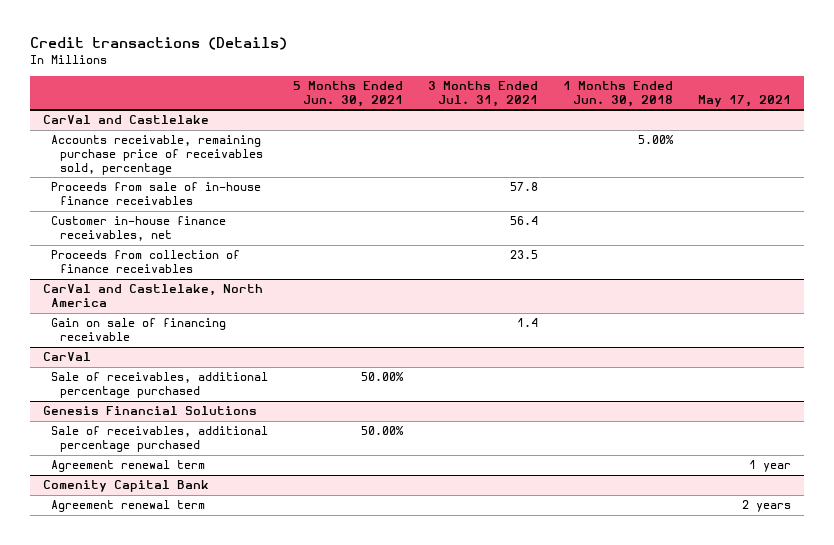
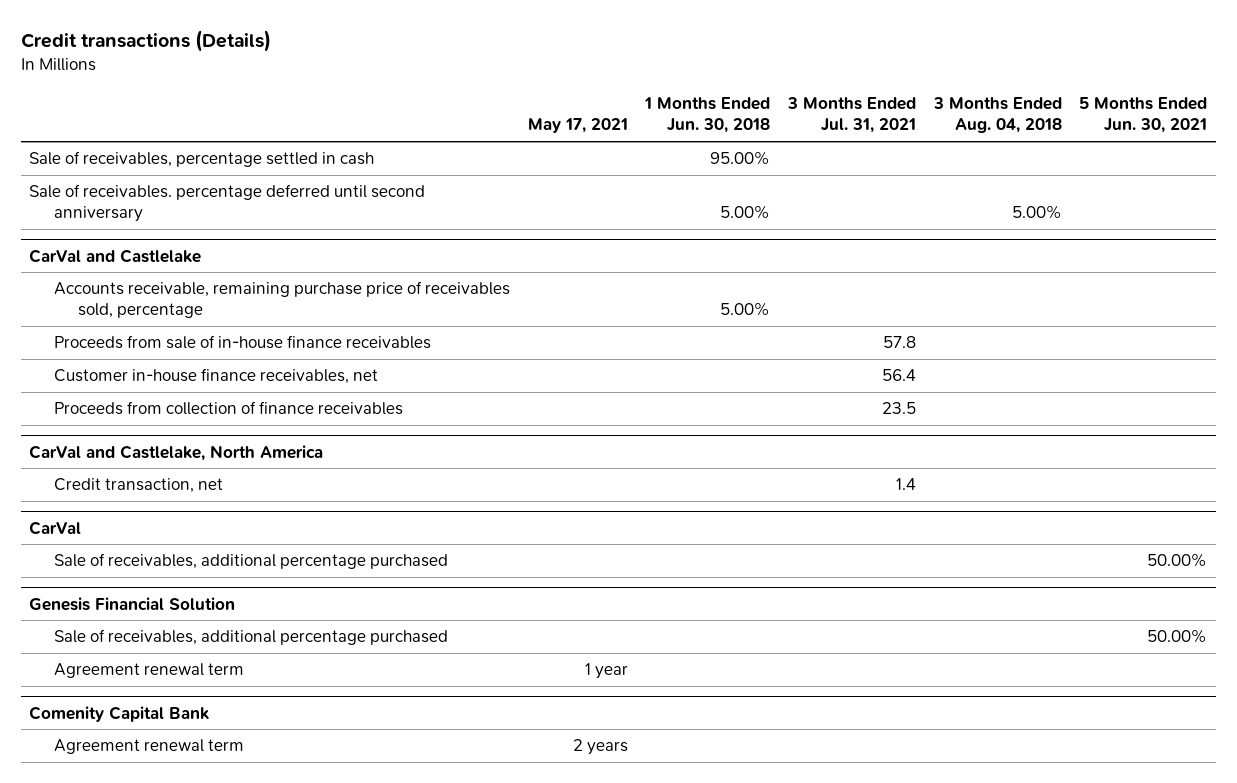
none -> [932,97,1062,134] 3 Months Ended Aug. 04, 2018
none -> [29,151,375,168] Sale of receivables, percentage settled in cash
none -> [29,184,426,223] Sale of receivables. percentage deferred until second anniversary
[51,318,227,342] Gain on sale of financing receivable -> [53,478,223,494] Credit transaction, net
[42,406,257,416] Genesis Financial Solutions -> [29,596,236,611] Genesis Financial Solution

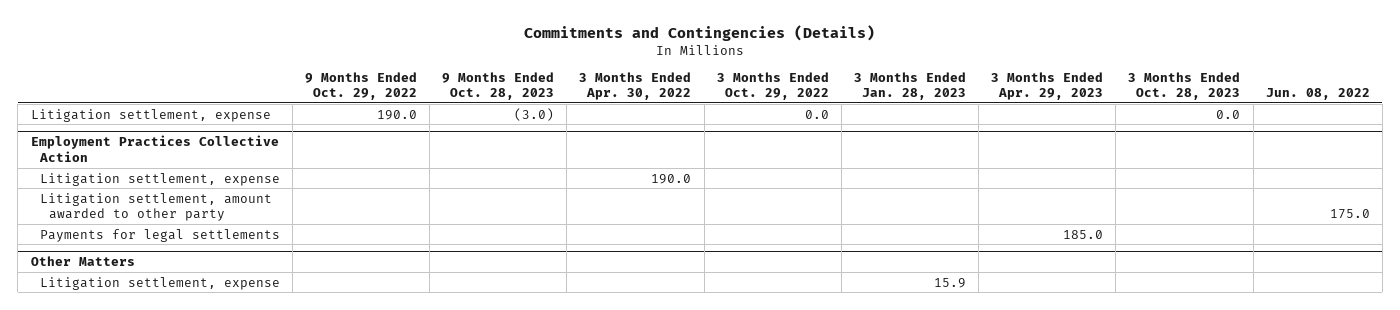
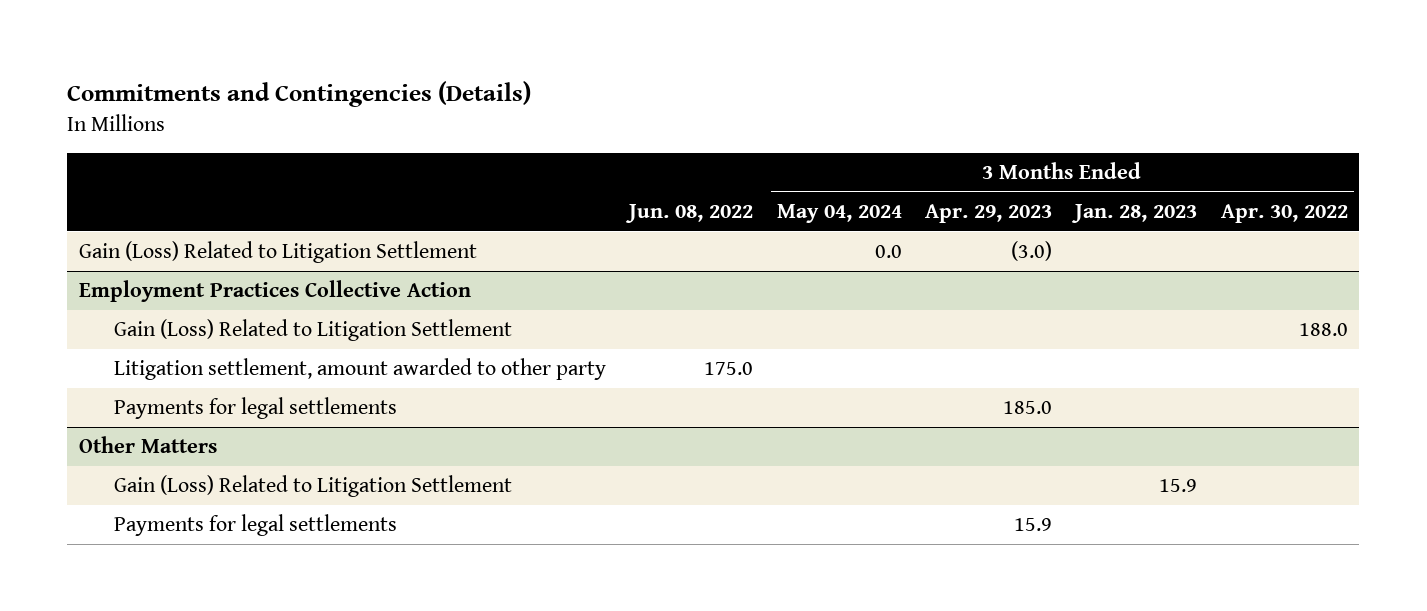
[304,71,417,101] 9 Months Ended Oct. 29, 2022 -> none
[442,71,555,101] 9 Months Ended Oct. 28, 2023 -> none
[716,71,829,101] 3 Months Ended Oct. 29, 2022 -> none
[1128,71,1241,101] 3 Months Ended Oct. 28, 2023 -> none
none -> [776,204,902,224] May 04, 2024
[30,108,271,122] Litigation settlement, expense -> none
none -> [78,241,477,264] Gain (Loss) Related to Litigation Settlement
[39,172,280,186] Litigation settlement, expense -> none
none -> [113,319,512,342] Gain (Loss) Related to Litigation Settlement
[39,276,280,290] Litigation settlement, expense -> [113,475,512,498] Gain (Loss) Related to Litigation Settlement
none -> [113,514,397,537] Payments for legal settlements

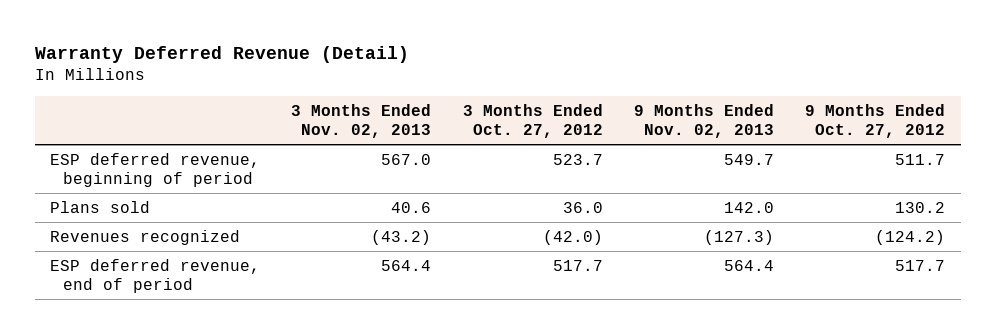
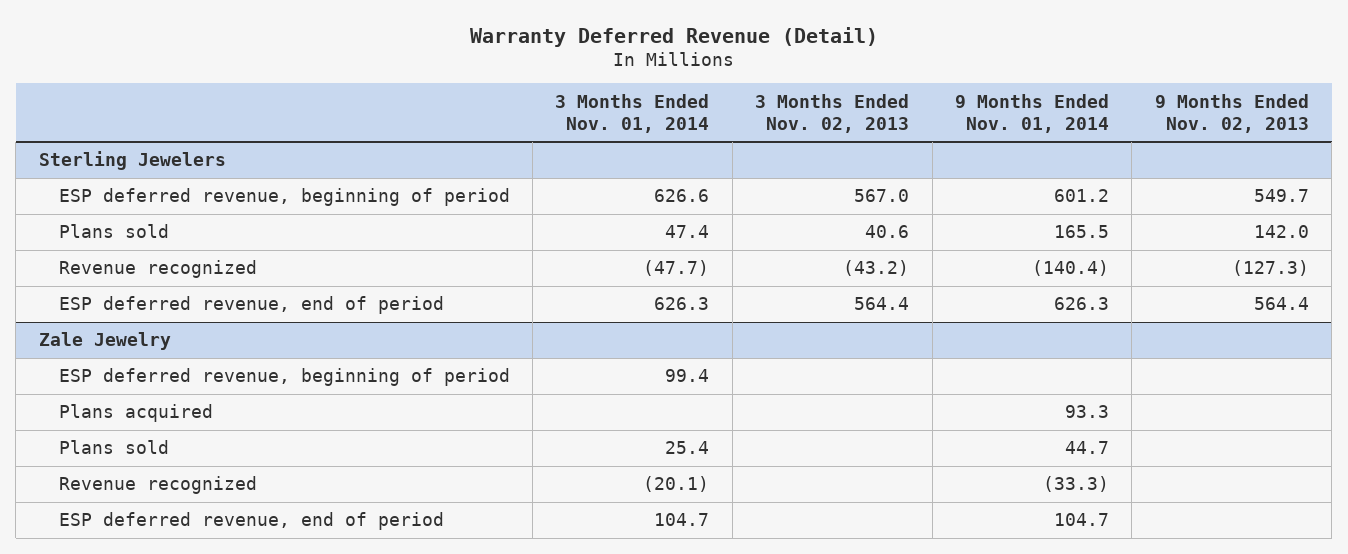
[462,103,603,138] 3 Months Ended Oct. 27, 2012 -> none
[805,103,946,138] 9 Months Ended Oct. 27, 2012 -> none
none -> [555,93,710,133] 3 Months Ended Nov. 01, 2014
none -> [955,93,1110,133] 9 Months Ended Nov. 01, 2014
none -> [38,151,226,171] Sterling Jewelers
[50,229,241,245] Revenues recognized -> [58,260,257,279] Revenue recognized
none -> [38,332,171,351] Zale Jewelry
none -> [58,368,510,387] ESP deferred revenue, beginning of period
none -> [58,404,213,423] Plans acquired
none -> [58,440,169,455] Plans sold
none -> [58,476,257,495] Revenue recognized
none -> [58,512,444,531] ESP deferred revenue, end of period

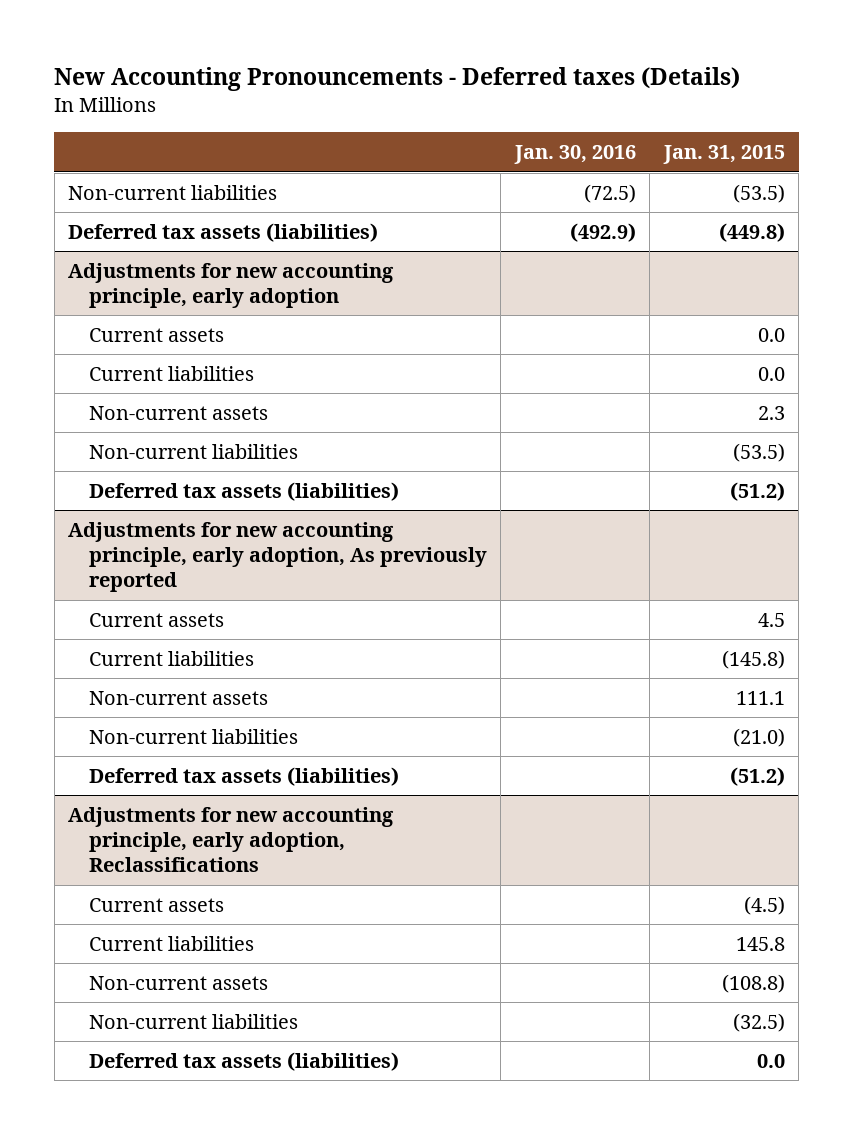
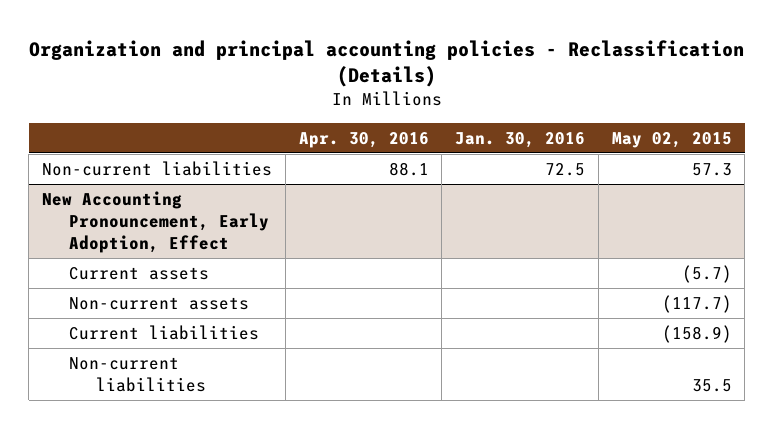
[54,67,741,92] New Accounting Pronouncements - Deferred taxes (Details) -> [28,39,744,88] Organization and principal accounting policies - Reclassification (Details)
[662,145,785,165] Jan. 31, 2015 -> none
none -> [298,131,429,148] Apr. 30, 2016
none -> [611,131,732,148] May 02, 2015
[68,222,379,242] Deferred tax assets (liabilities) -> none
[68,262,395,308] Adjustments for new accounting principle, early adoption -> none
[88,327,224,342] Current assets -> none
[88,365,254,381] Current liabilities -> none
[88,405,268,420] Non-current assets -> none
[88,443,298,459] Non-current liabilities -> none
[88,481,399,501] Deferred tax assets (liabilities) -> none
[68,521,487,593] Adjustments for new accounting principle, early adoption, As previously reported -> none
[88,612,224,627] Current assets -> none
[88,650,254,666] Current liabilities -> none
[88,690,268,705] Non-current assets -> none
[88,728,298,744] Non-current liabilities -> none
[88,766,399,786] Deferred tax assets (liabilities) -> none
[68,806,395,873] Adjustments for new accounting principle, early adoption, Reclassifications -> none
[88,897,224,912] Current assets -> none
[88,935,254,951] Current liabilities -> none
[88,975,268,990] Non-current assets -> none
[88,1013,298,1029] Non-current liabilities -> none
[88,1051,399,1071] Deferred tax assets (liabilities) -> none
[583,183,636,203] (72.5) -> [545,162,586,176] 72.5
none -> [42,190,270,254] New Accounting Pronouncement, Early Adoption, Effect
none -> [69,266,210,280] Current assets
none -> [69,296,250,310] Non-current assets
none -> [69,324,260,340] Current liabilities
none -> [69,356,207,393] Non-current liabilities

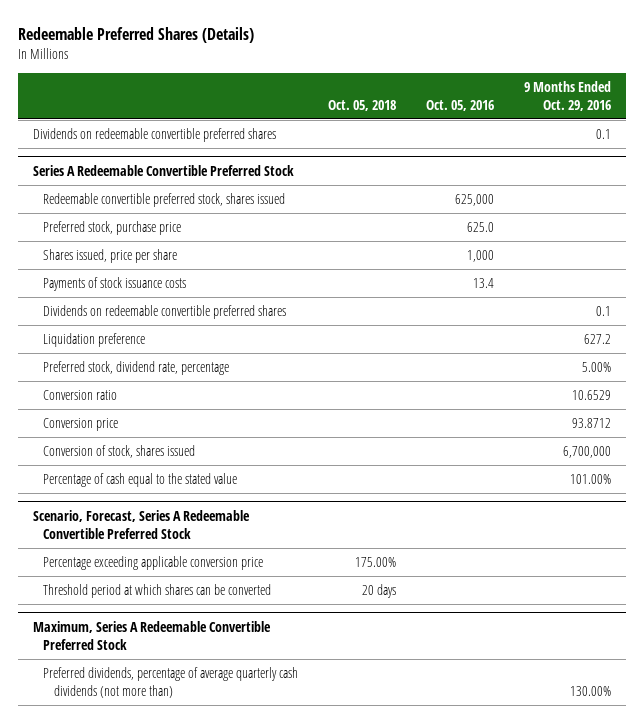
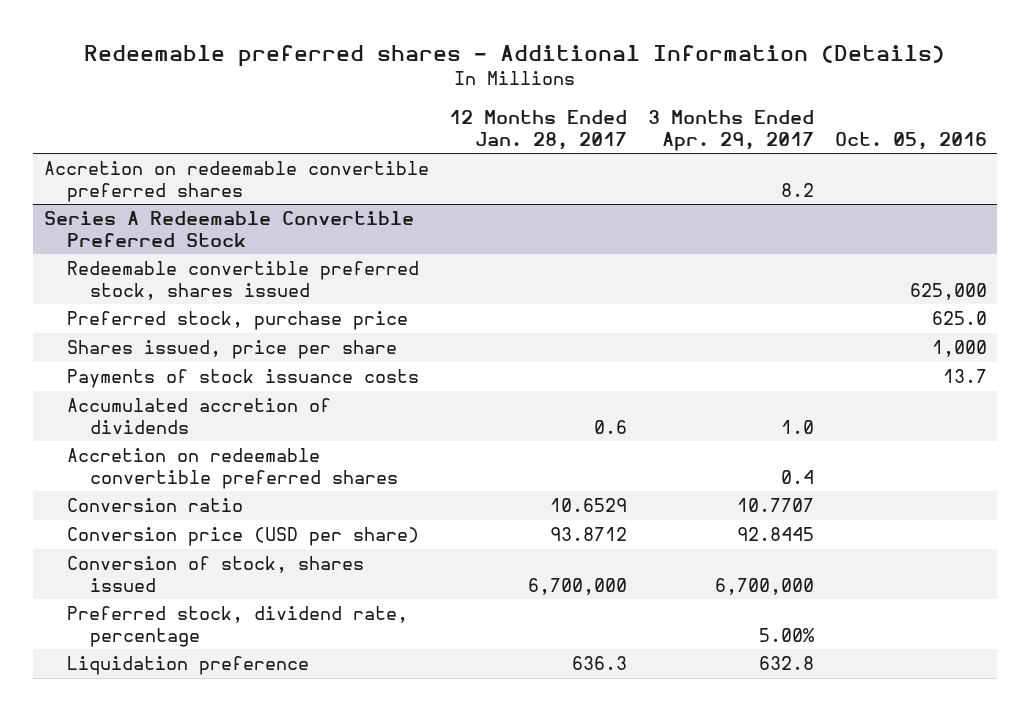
[18,26,255,43] Redeemable Preferred Shares (Details) -> [84,45,946,68] Redeemable preferred shares - Additional Information (Details)
[328,99,397,111] Oct. 05, 2018 -> none
[523,80,611,111] 9 Months Ended Oct. 29, 2016 -> none
none -> [449,110,628,150] 12 Months Ended Jan. 28, 2017
none -> [648,110,815,151] 3 Months Ended Apr. 29, 2017
[33,128,277,143] Dividends on redeemable convertible preferred shares -> [43,161,429,202] Accretion on redeemable convertible preferred shares
[473,278,495,289] 13.4 -> [942,369,987,384] 13.7
none -> [66,398,331,434] Accumulated accretion of dividends
[43,305,287,320] Dividends on redeemable convertible preferred shares -> [66,448,399,489] Accretion on redeemable convertible preferred shares
[43,418,119,432] Conversion price -> [66,527,419,547] Conversion price (USD per share)
[43,473,238,488] Percentage of cash equal to the stated value -> none
[33,509,251,539] Scenario, Forecast, Series A Redeemable Convertible Preferred Stock -> none
[43,556,264,571] Percentage exceeding applicable conversion price -> none
[43,584,272,599] Threshold period at which shares can be converted -> none
[33,620,272,650] Maximum, Series A Redeemable Convertible Preferred Stock -> none
[43,667,299,698] Preferred dividends, percentage of average quarterly cash dividends (not more than) -> none
[43,361,230,376] Preferred stock, dividend rate, percentage -> [66,606,408,647] Preferred stock, dividend rate, percentage
[43,333,146,348] Liquidation preference -> [66,656,309,676] Liquidation preference

